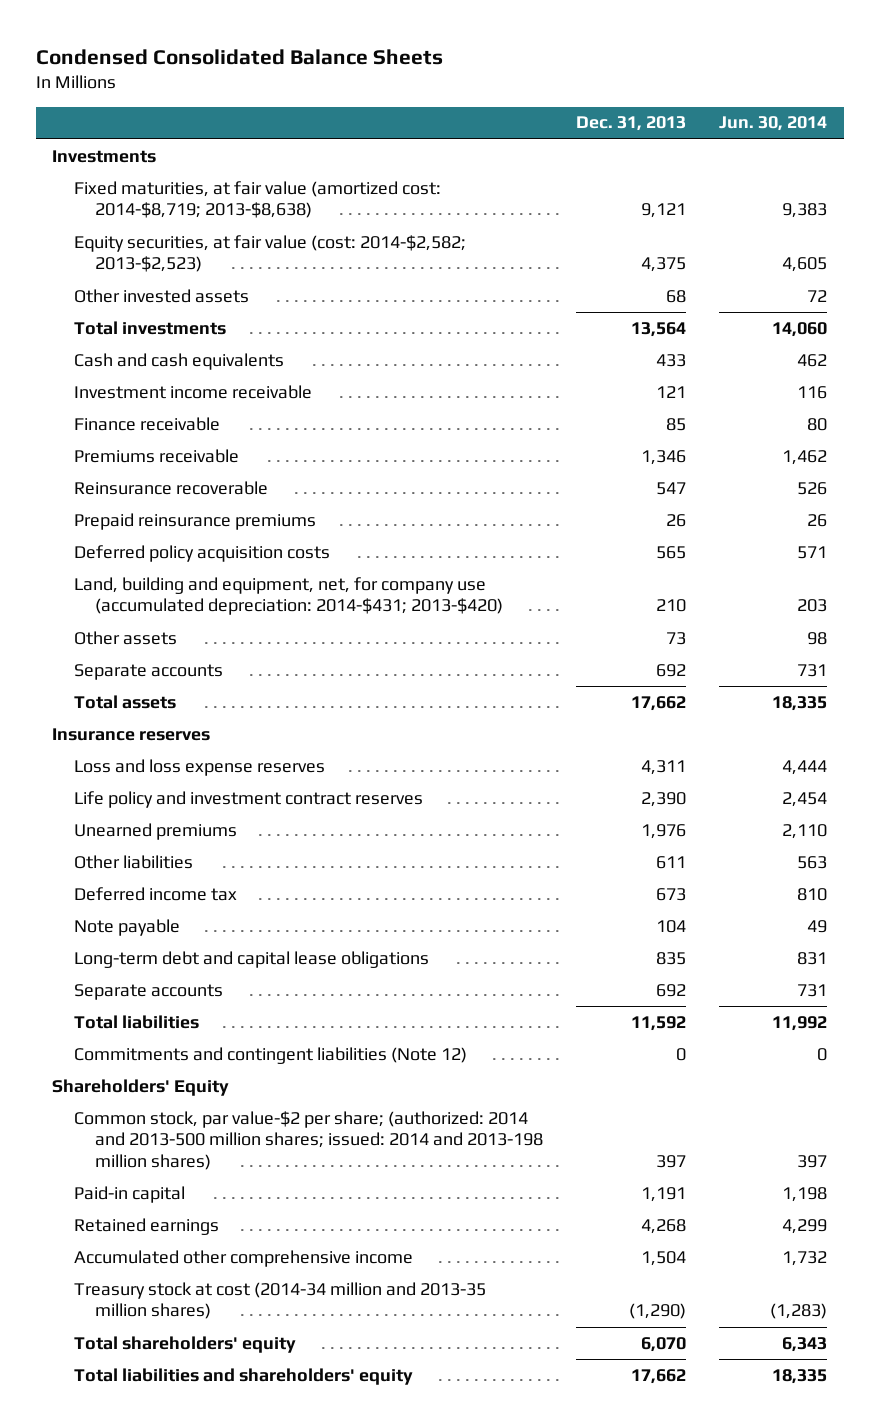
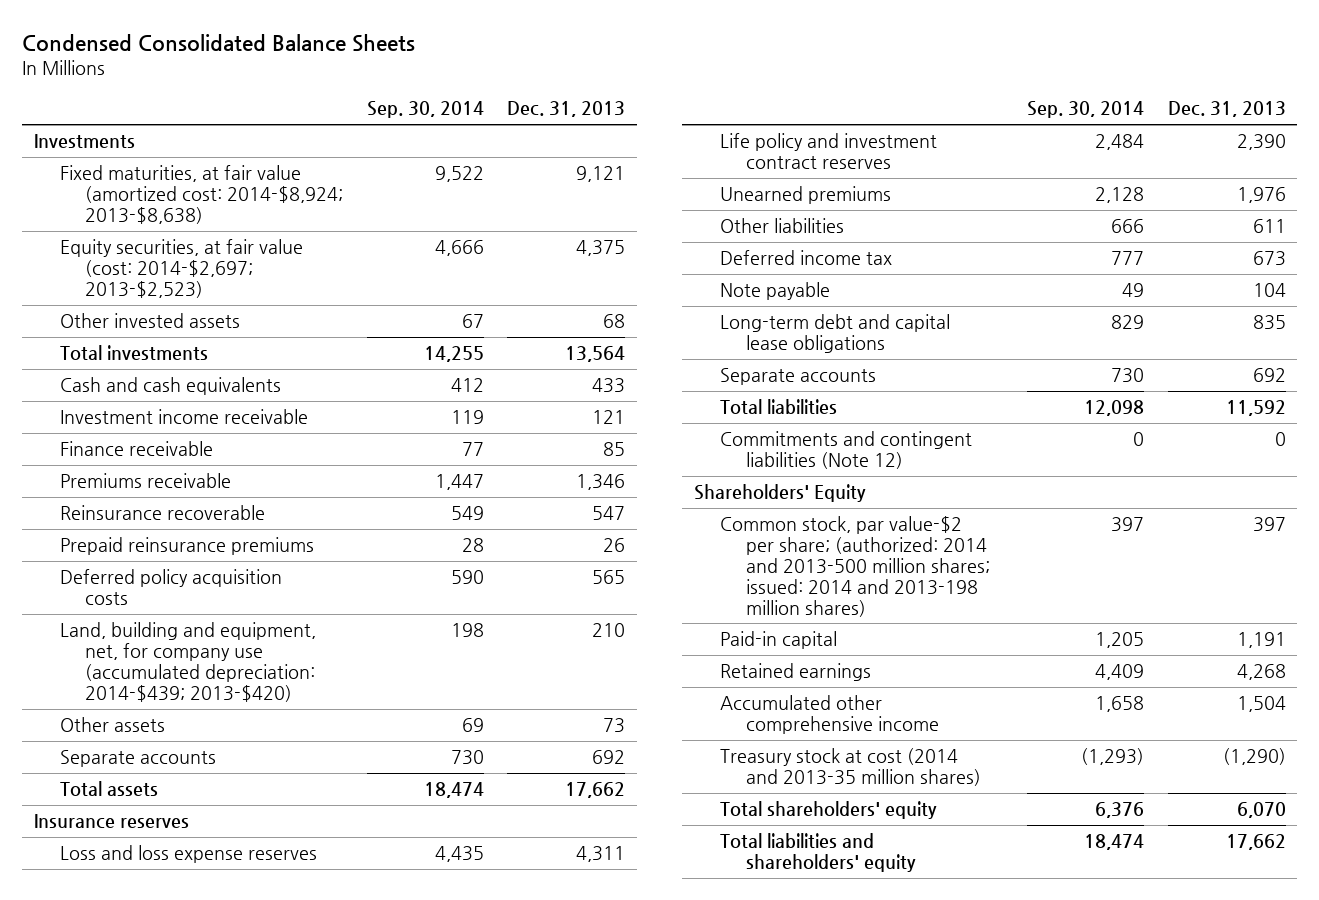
[719,116,828,132] Jun. 30, 2014 -> none
none -> [366,101,484,119] Sep. 30, 2014
[73,180,441,219] Fixed maturities, at fair value (amortized cost: 2014-$8,719; 2013-$8,638) -> [59,165,344,224] Fixed maturities, at fair value (amortized cost: 2014-$8,924; 2013-$8,638)
[73,234,466,273] Equity securities, at fair value (cost: 2014-$2,582; 2013-$2,523) -> [59,239,303,298] Equity securities, at fair value (cost: 2014-$2,697; 2013-$2,523)
[73,576,504,616] Land, building and equipment, net, for company use (accumulated depreciation: 2014-$431; 2013-$420) -> [59,622,316,702] Land, building and equipment, net, for company use (accumulated depreciation: 2014-$439; 2013-$420)
[73,1281,486,1320] Treasury stock at cost (2014-34 million and 2013-35 million shares) -> [719,748,981,787] Treasury stock at cost (2014 and 2013-35 million shares)

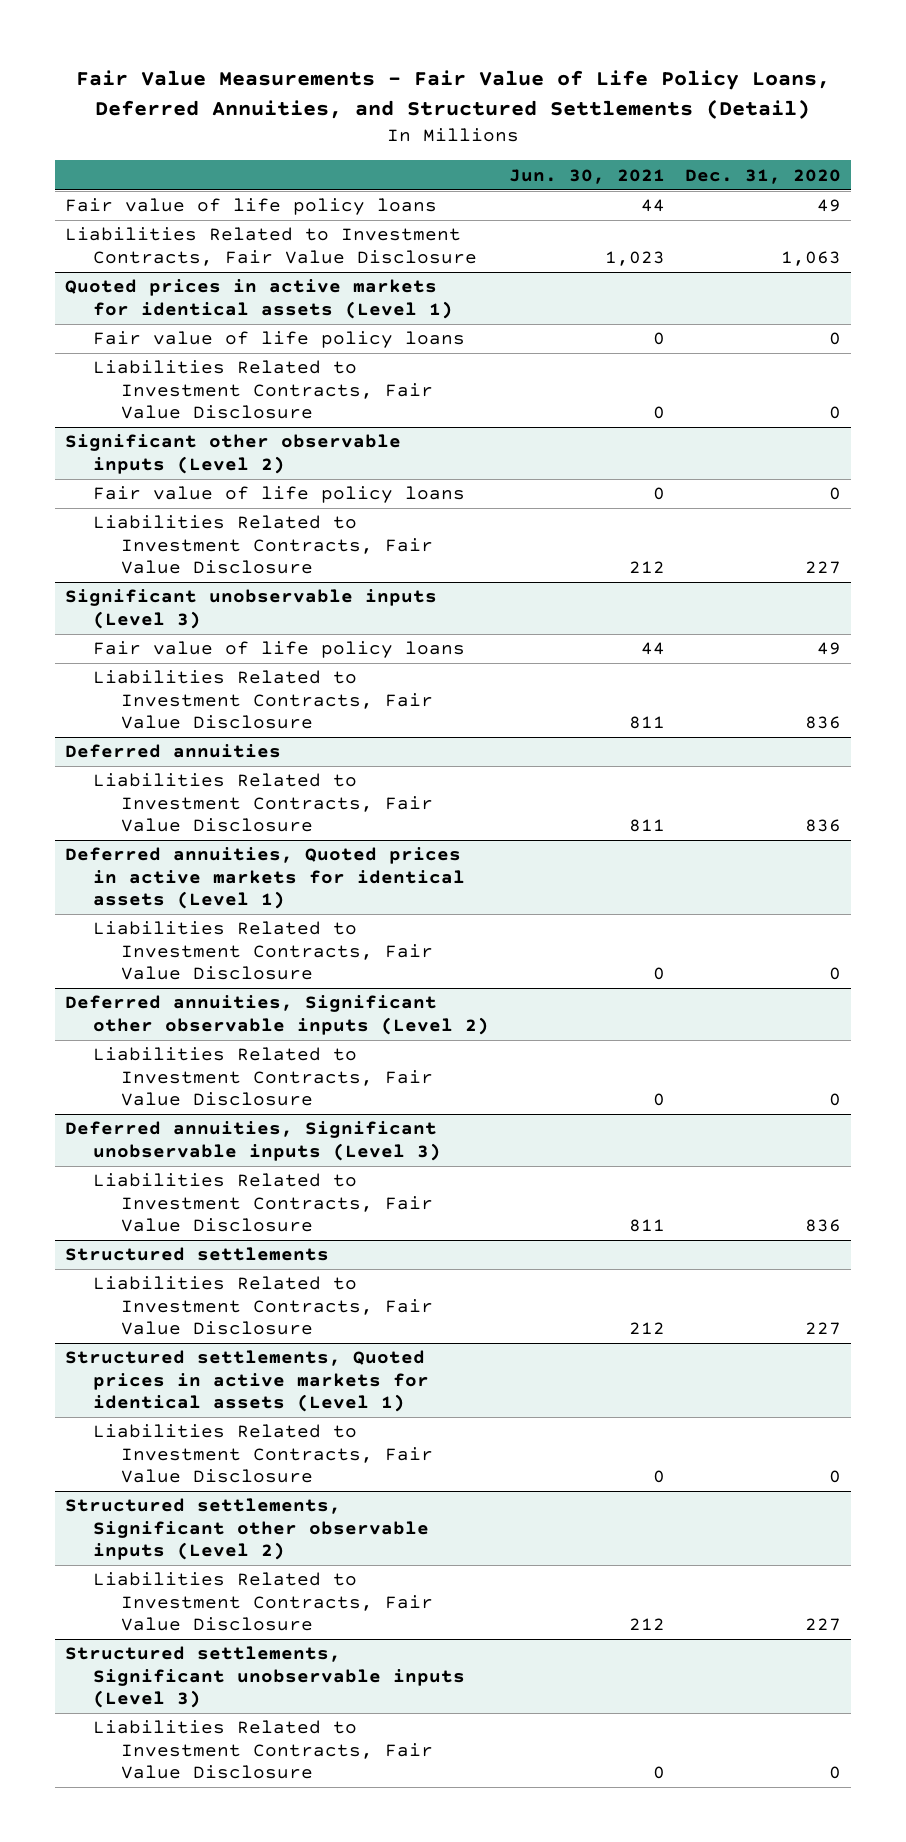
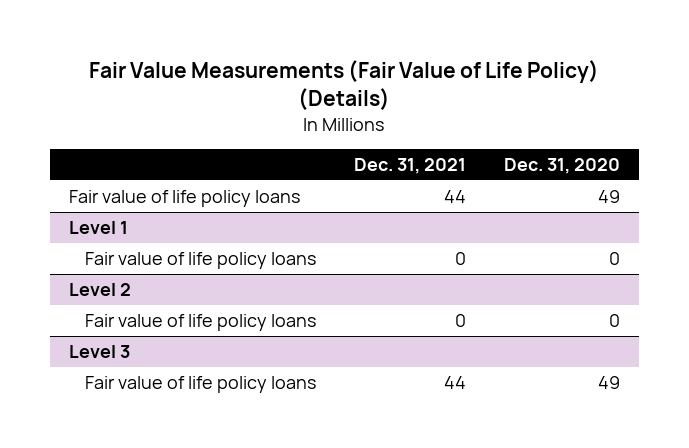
[75,69,830,119] Fair Value Measurements - Fair Value of Life Policy Loans, Deferred Annuities, and Structured Settlements (Detail) -> [89,59,600,111] Fair Value Measurements (Fair Value of Life Policy) (Details)
[508,168,665,184] Jun. 30, 2021 -> none
none -> [353,157,466,174] Dec. 31, 2021
[64,227,477,266] Liabilities Related to Investment Contracts, Fair Value Disclosure -> none
[64,279,453,319] Quoted prices in active markets for identical assets (Level 1) -> [68,220,128,234] Level 1
[92,360,433,419] Liabilities Related to Investment Contracts, Fair Value Disclosure -> none
[64,434,401,474] Significant other observable inputs (Level 2) -> [68,282,131,296] Level 2
[92,515,433,574] Liabilities Related to Investment Contracts, Fair Value Disclosure -> none
[64,589,437,629] Significant unobservable inputs (Level 3) -> [68,344,130,358] Level 3
[92,670,433,729] Liabilities Related to Investment Contracts, Fair Value Disclosure -> none
[64,744,281,759] Deferred annuities -> none
[92,773,433,832] Liabilities Related to Investment Contracts, Fair Value Disclosure -> none
[64,847,465,909] Deferred annuities, Quoted prices in active markets for identical assets (Level 1) -> none
[92,921,433,980] Liabilities Related to Investment Contracts, Fair Value Disclosure -> none
[64,995,489,1035] Deferred annuities, Significant other observable inputs (Level 2) -> none
[92,1047,433,1106] Liabilities Related to Investment Contracts, Fair Value Disclosure -> none
[64,1121,441,1161] Deferred annuities, Significant unobservable inputs (Level 3) -> none
[92,1173,433,1232] Liabilities Related to Investment Contracts, Fair Value Disclosure -> none
[64,1247,329,1262] Structured settlements -> none
[92,1276,433,1335] Liabilities Related to Investment Contracts, Fair Value Disclosure -> none
[64,1350,429,1412] Structured settlements, Quoted prices in active markets for identical assets (Level 1) -> none
[92,1424,433,1483] Liabilities Related to Investment Contracts, Fair Value Disclosure -> none
[64,1498,429,1560] Structured settlements, Significant other observable inputs (Level 2) -> none
[92,1572,433,1631] Liabilities Related to Investment Contracts, Fair Value Disclosure -> none
[64,1646,465,1708] Structured settlements, Significant unobservable inputs (Level 3) -> none
[92,1720,433,1779] Liabilities Related to Investment Contracts, Fair Value Disclosure -> none

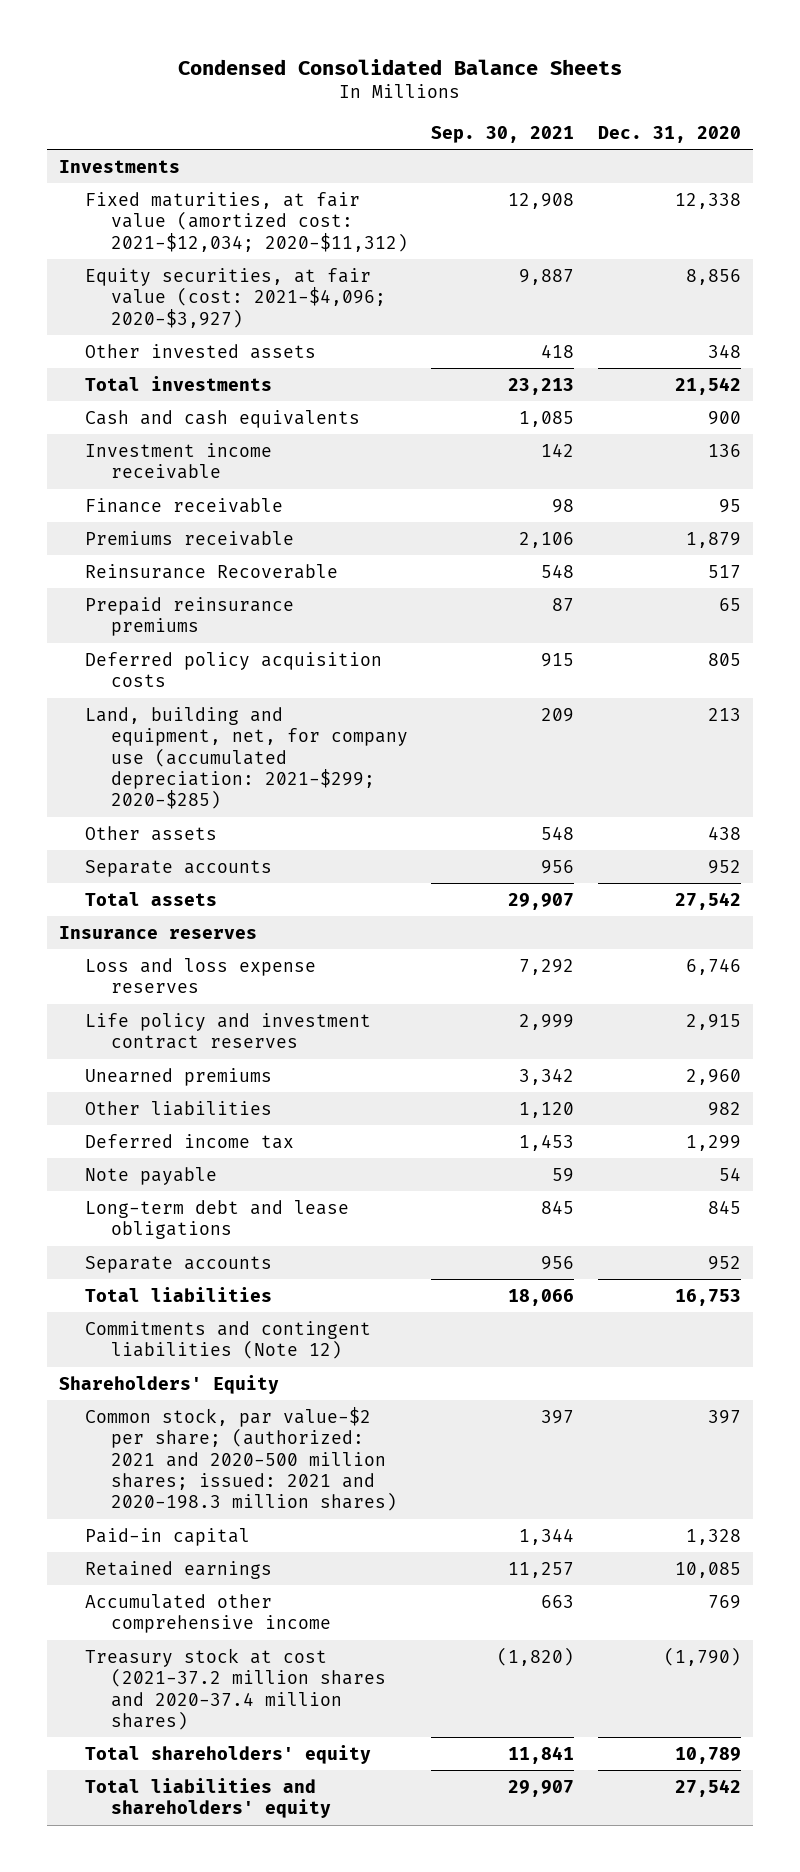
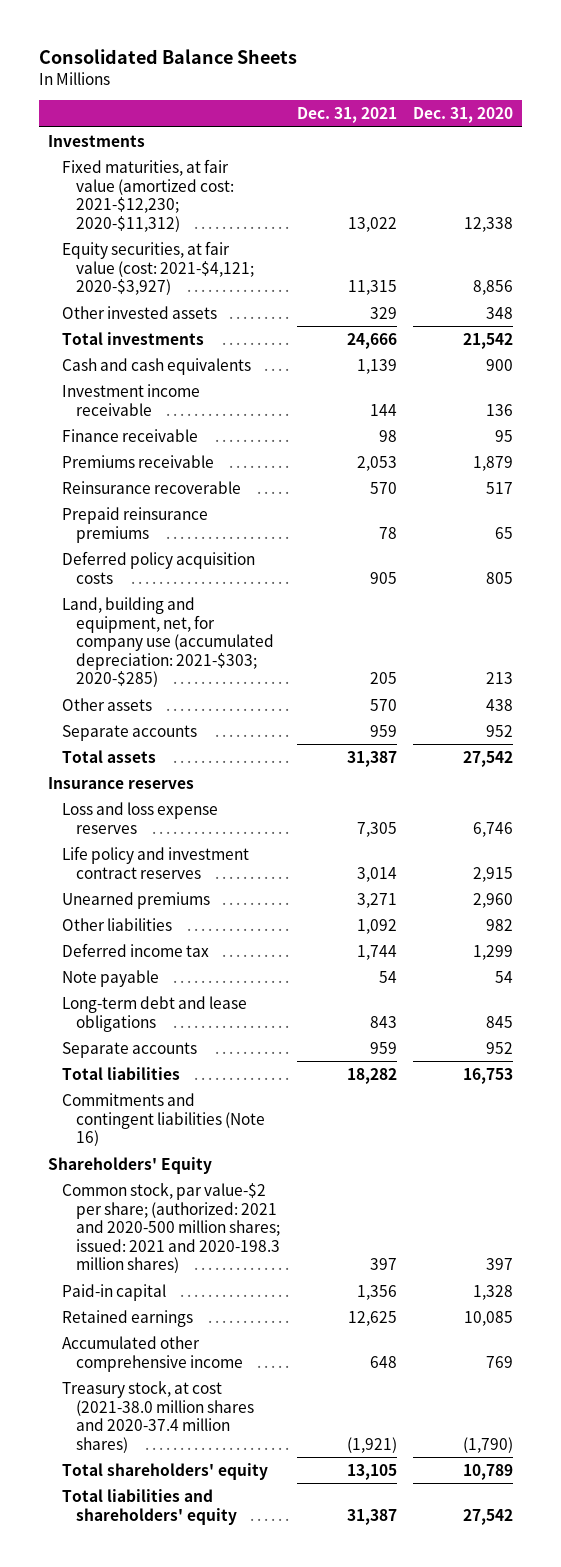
[178,58,623,75] Condensed Consolidated Balance Sheets -> [39,48,298,64] Consolidated Balance Sheets
[431,125,575,143] Sep. 30, 2021 -> none
none -> [296,107,397,124] Dec. 31, 2021
[84,191,408,252] Fixed maturities, at fair value (amortized cost: 2021-$12,034; 2020-$11,312) -> [62,158,235,232] Fixed maturities, at fair value (amortized cost: 2021-$12,230; 2020-$11,312)
[84,267,386,328] Equity securities, at fair value (cost: 2021-$4,096; 2020-$3,927) -> [62,240,255,296] Equity securities, at fair value (cost: 2021-$4,121; 2020-$3,927)
[84,563,338,579] Reinsurance Recoverable -> [62,480,242,494] Reinsurance recoverable
[84,706,408,810] Land, building and equipment, net, for company use (accumulated depreciation: 2021-$299; 2020-$285) -> [62,596,275,688] Land, building and equipment, net, for company use (accumulated depreciation: 2021-$303; 2020-$285)
[84,1320,371,1360] Commitments and contingent liabilities (Note 12) -> [62,1092,266,1147] Commitments and contingent liabilities (Note 16)
[84,1647,386,1730] Treasury stock at cost (2021-37.2 million shares and 2020-37.4 million shares) -> [62,1380,255,1453] Treasury stock, at cost (2021-38.0 million shares and 2020-37.4 million shares)

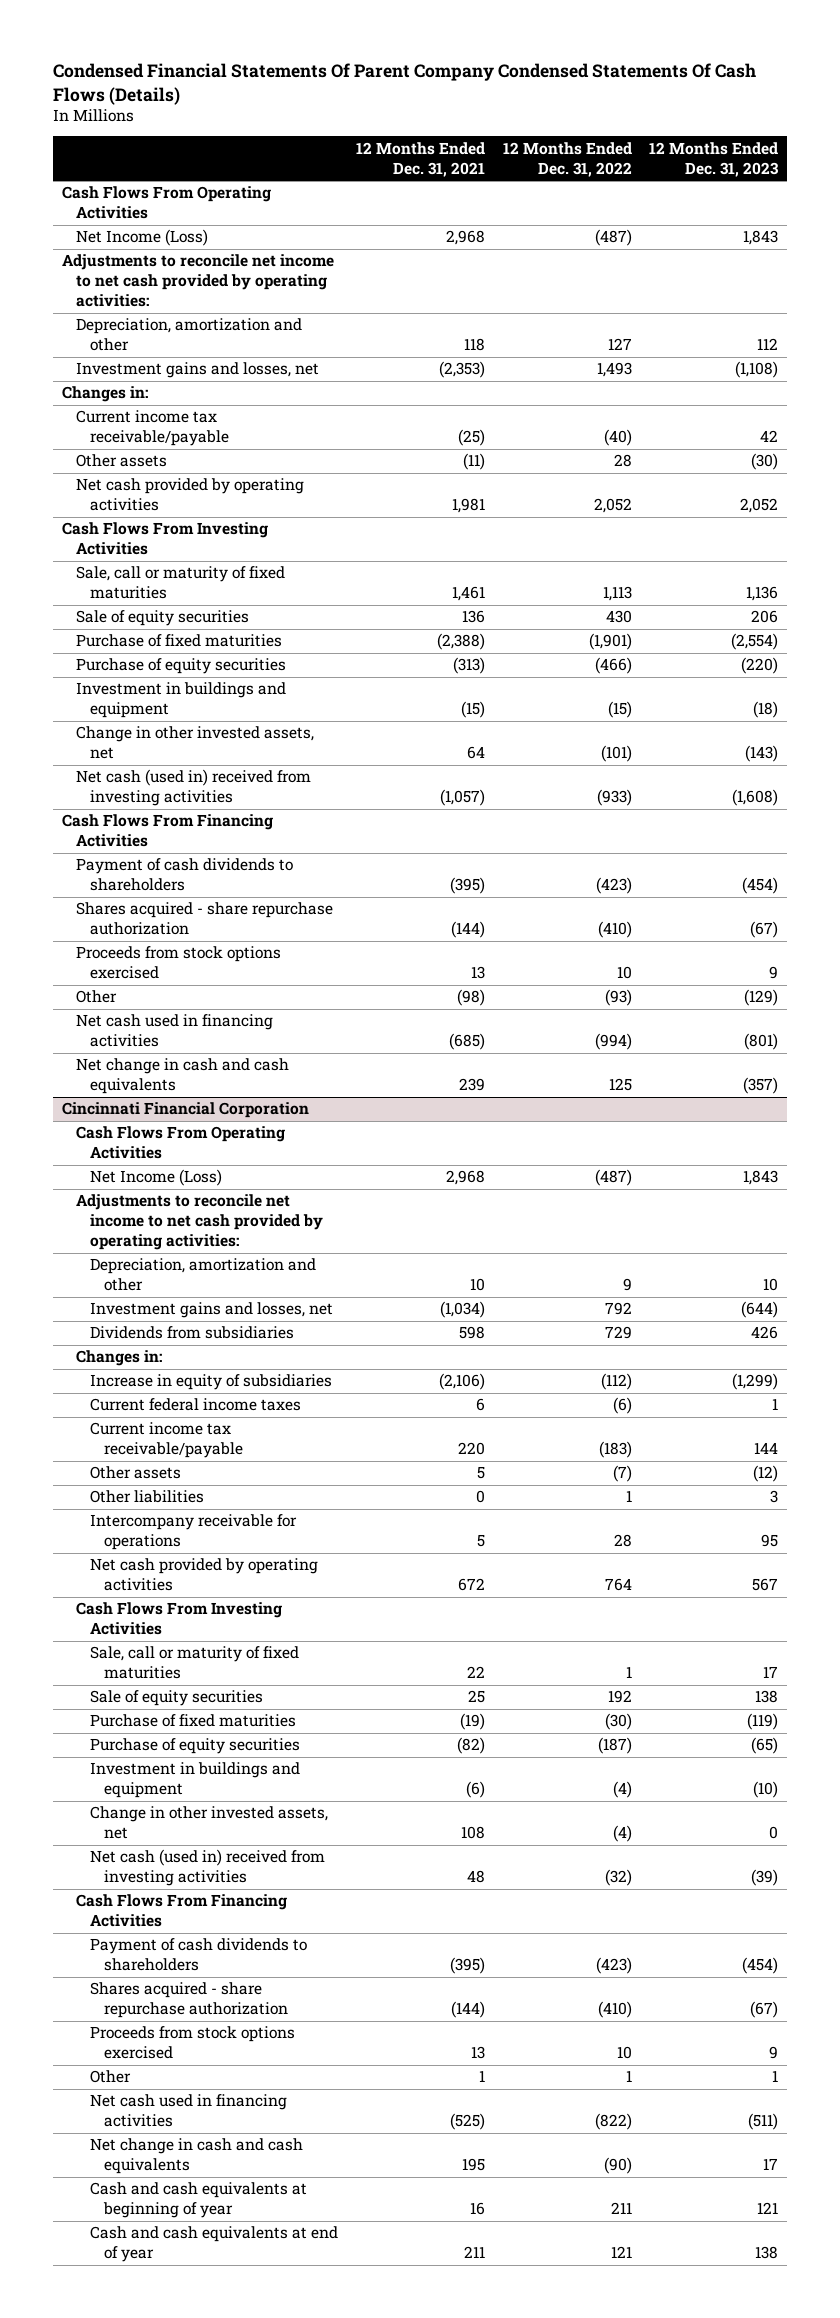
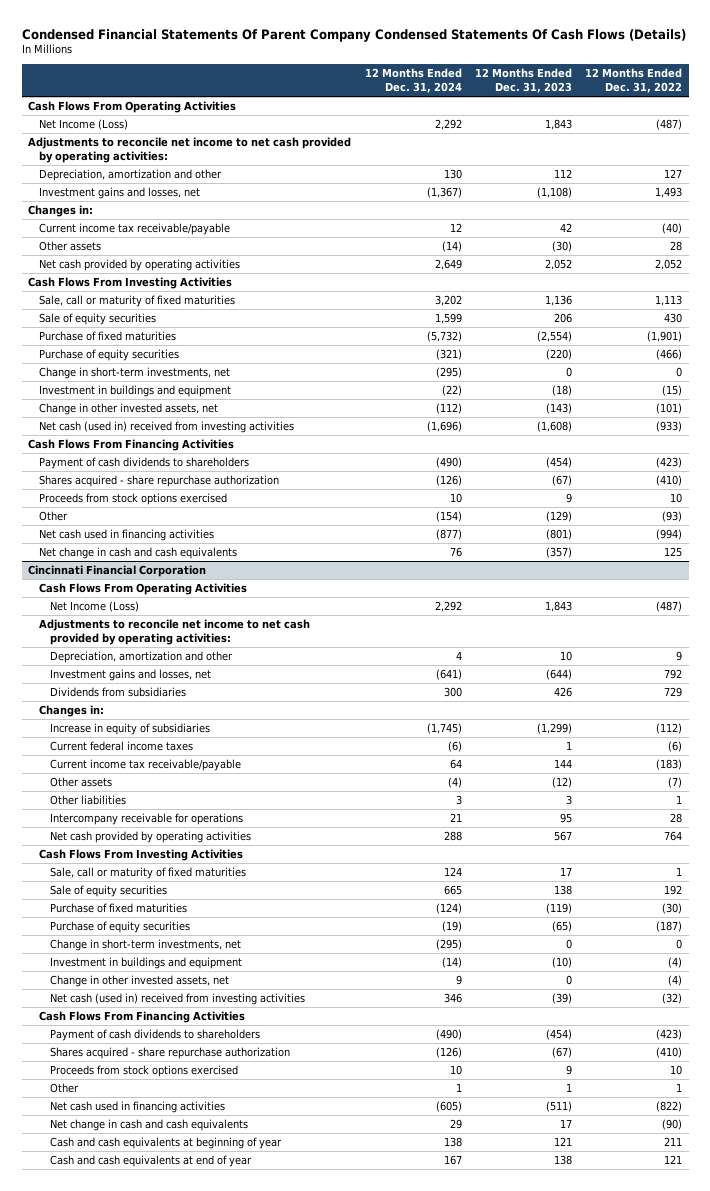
[355,141,485,177] 12 Months Ended Dec. 31, 2021 -> none
none -> [364,68,462,94] 12 Months Ended Dec. 31, 2024
none -> [39,366,231,379] Change in short-term investments, net
none -> [50,938,242,951] Change in short-term investments, net

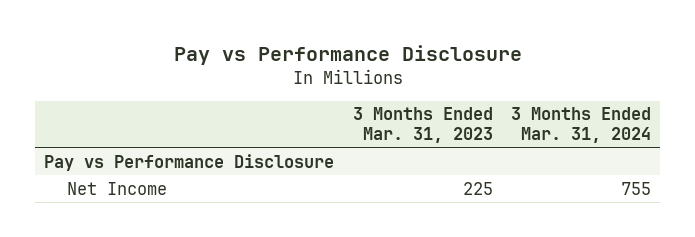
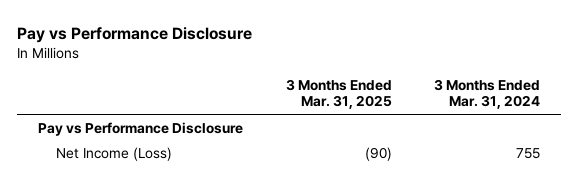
[352,107,493,143] 3 Months Ended Mar. 31, 2023 -> none
none -> [285,78,392,110] 3 Months Ended Mar. 31, 2025
[67,181,168,195] Net Income -> [56,146,173,161] Net Income (Loss)

